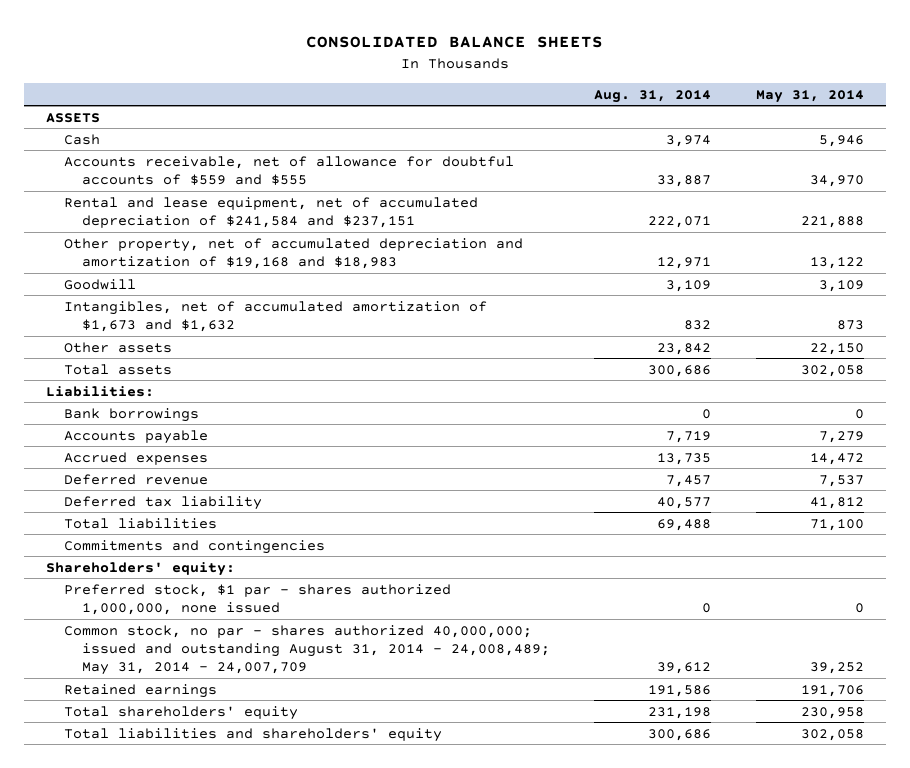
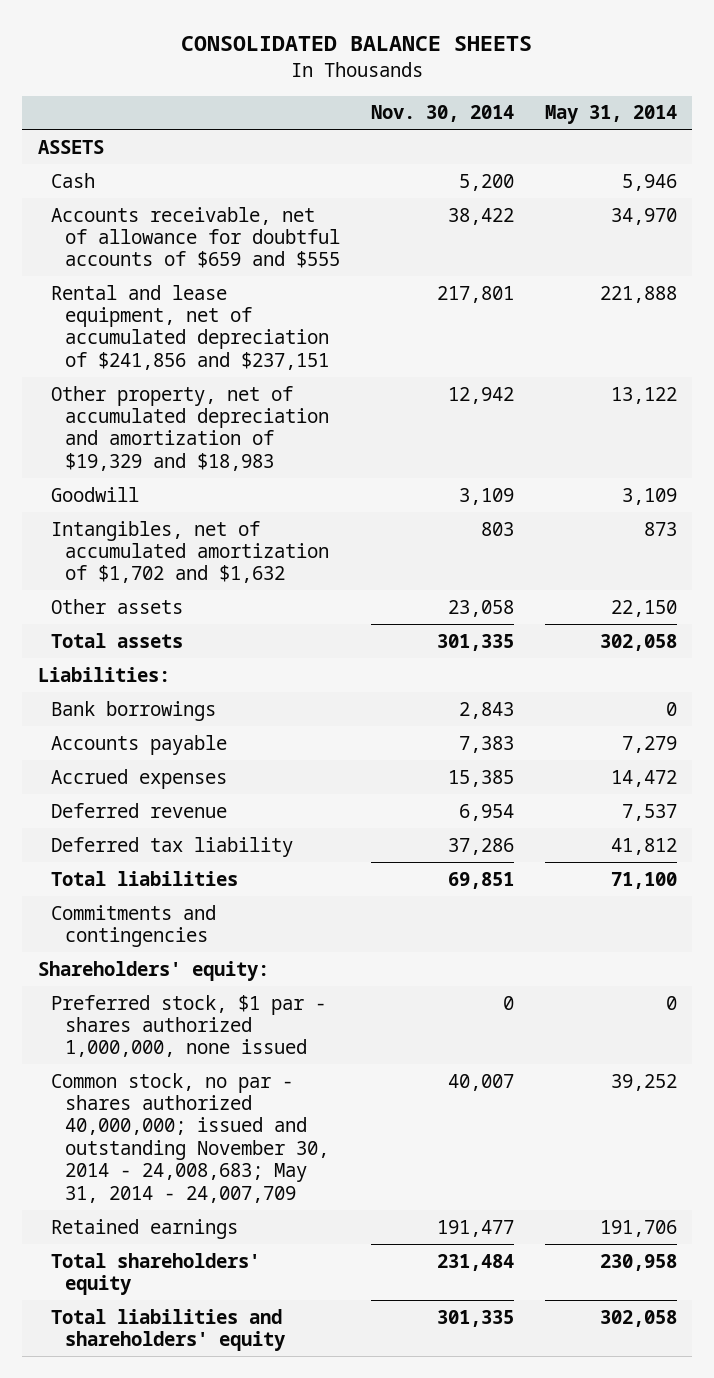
[594,89,712,103] Aug. 31, 2014 -> none
none -> [370,105,514,123] Nov. 30, 2014
[63,155,514,186] Accounts receivable, net of allowance for doubtful accounts of $559 and $555 -> [51,206,340,269] Accounts receivable, net of allowance for doubtful accounts of $659 and $555
[63,196,478,229] Rental and lease equipment, net of accumulated depreciation of $241,584 and $237,151 -> [51,284,329,370] Rental and lease equipment, net of accumulated depreciation of $241,856 and $237,151
[63,237,523,270] Other property, net of accumulated depreciation and amortization of $19,168 and $18,983 -> [51,385,329,471] Other property, net of accumulated depreciation and amortization of $19,329 and $18,983
[63,300,487,333] Intangibles, net of accumulated amortization of $1,673 and $1,632 -> [51,520,329,584] Intangibles, net of accumulated amortization of $1,702 and $1,632
[63,624,550,676] Common stock, no par - shares authorized 40,000,000; issued and outstanding August 31, 2014 - 24,008,489; May 31, 2014 - 24,007,709 -> [51,1072,329,1203] Common stock, no par - shares authorized 40,000,000; issued and outstanding November 30, 2014 - 24,008,683; May 31, 2014 - 24,007,709

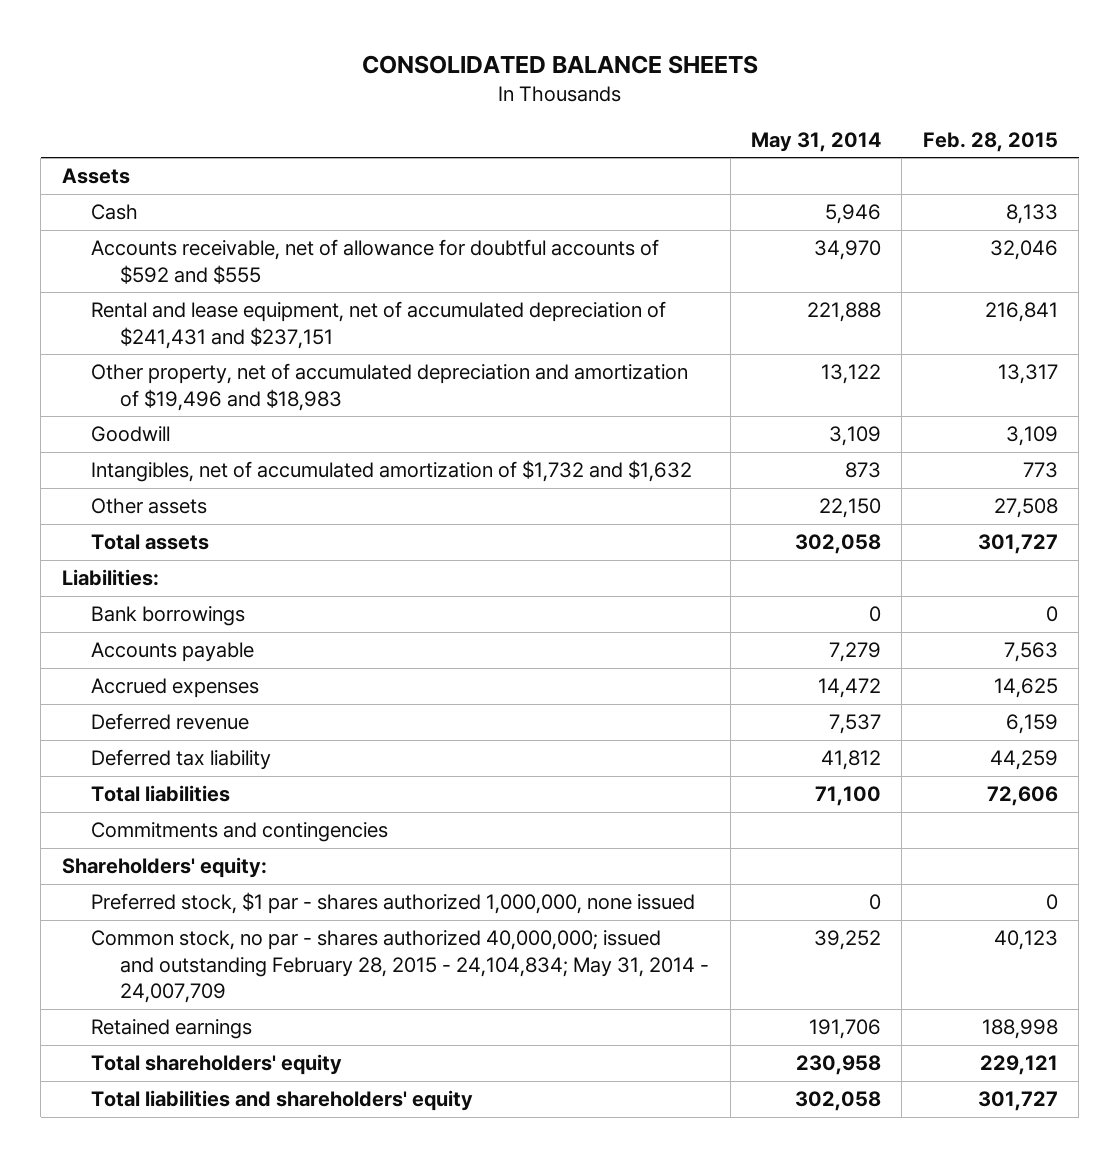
[370,105,514,123] Nov. 30, 2014 -> none
none -> [922,131,1058,152] Feb. 28, 2015
[37,139,104,154] ASSETS -> [61,168,130,185] Assets
[51,206,340,269] Accounts receivable, net of allowance for doubtful accounts of $659 and $555 -> [90,239,659,284] Accounts receivable, net of allowance for doubtful accounts of $592 and $555
[51,284,329,370] Rental and lease equipment, net of accumulated depreciation of $241,856 and $237,151 -> [90,301,666,349] Rental and lease equipment, net of accumulated depreciation of $241,431 and $237,151
[51,385,329,471] Other property, net of accumulated depreciation and amortization of $19,329 and $18,983 -> [90,363,688,411] Other property, net of accumulated depreciation and amortization of $19,496 and $18,983
[51,520,329,584] Intangibles, net of accumulated amortization of $1,702 and $1,632 -> [90,460,692,483] Intangibles, net of accumulated amortization of $1,732 and $1,632
[51,1072,329,1203] Common stock, no par - shares authorized 40,000,000; issued and outstanding November 30, 2014 - 24,008,683; May 31, 2014 - 24,007,709 -> [90,930,710,1003] Common stock, no par - shares authorized 40,000,000; issued and outstanding February 28, 2015 - 24,104,834; May 31, 2014 - 24,007,709

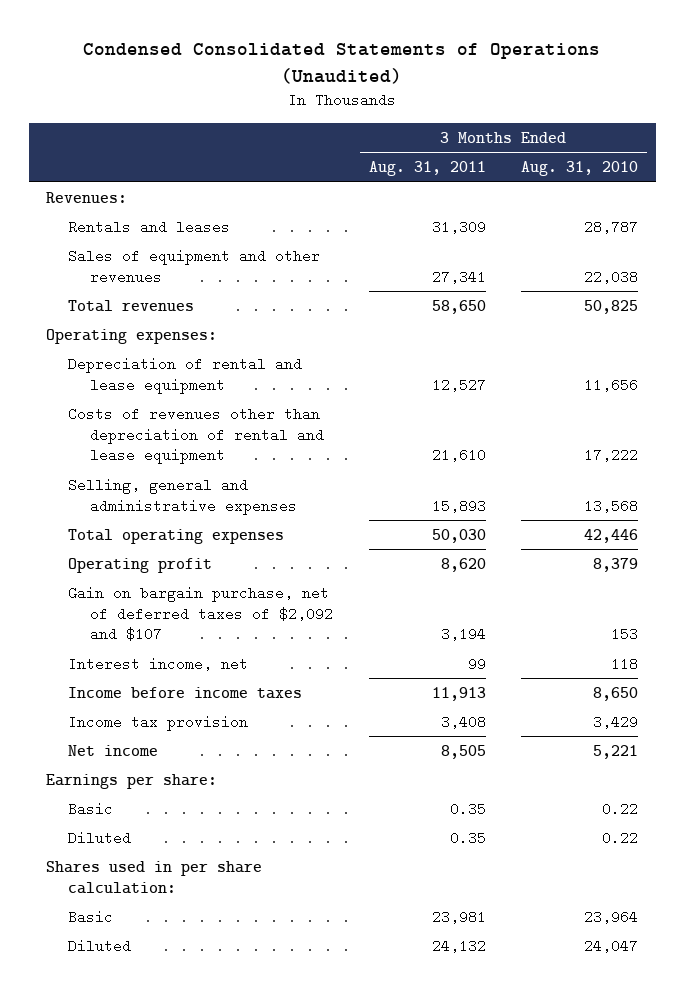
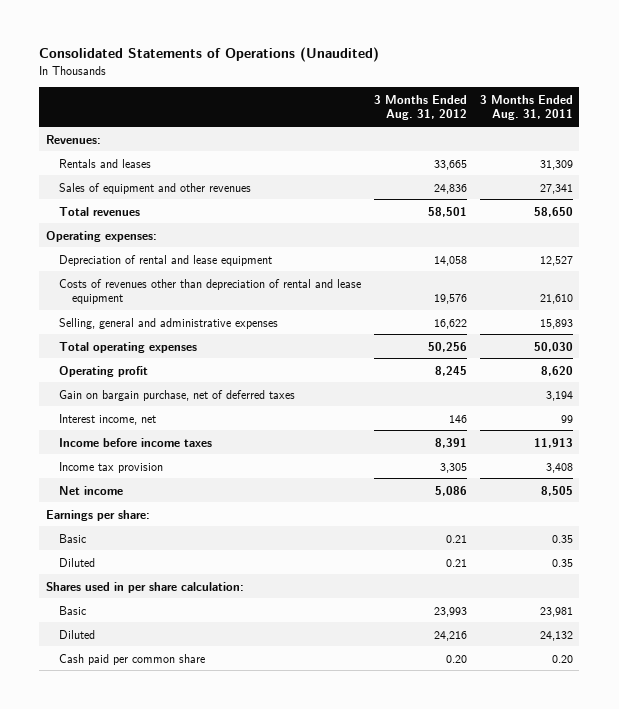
[83,43,601,85] Condensed Consolidated Statements of Operations (Unaudited) -> [39,47,380,63] Consolidated Statements of Operations (Unaudited)
[521,161,639,177] Aug. 31, 2010 -> none
none -> [373,94,467,121] 3 Months Ended Aug. 31, 2012
[68,585,334,642] Gain on bargain purchase, net of deferred taxes of $2,092 and $107 -> [59,389,296,401] Gain on bargain purchase, net of deferred taxes
none -> [59,653,206,665] Cash paid per common share

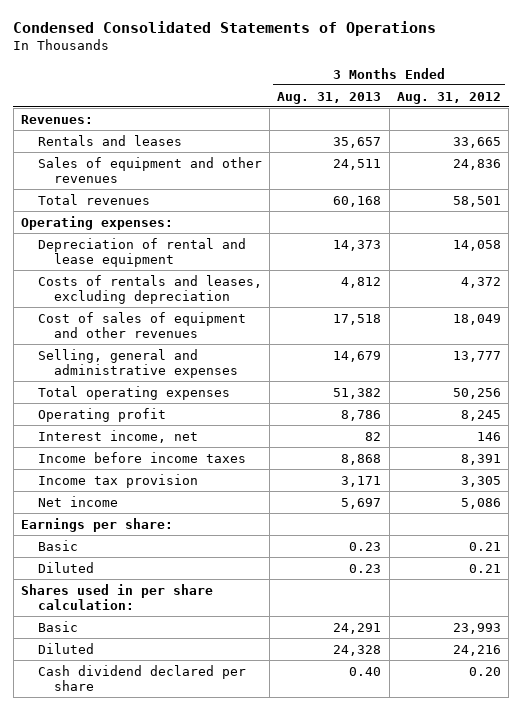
[39,47,380,63] Consolidated Statements of Operations (Unaudited) -> [13,21,437,37] Condensed Consolidated Statements of Operations
[479,94,573,121] 3 Months Ended Aug. 31, 2011 -> none
none -> [277,91,382,104] Aug. 31, 2013
none -> [37,274,262,304] Costs of rentals and leases, excluding depreciation
[59,278,362,305] Costs of revenues other than depreciation of rental and lease equipment -> [37,311,246,338] Cost of sales of equipment and other revenues
[433,294,467,305] 19,576 -> [453,313,502,325] 18,049
[433,318,467,329] 16,622 -> [453,350,502,362] 13,777
[59,389,296,401] Gain on bargain purchase, net of deferred taxes -> none
[59,653,206,665] Cash paid per common share -> none
none -> [37,664,246,691] Cash dividend declared per share

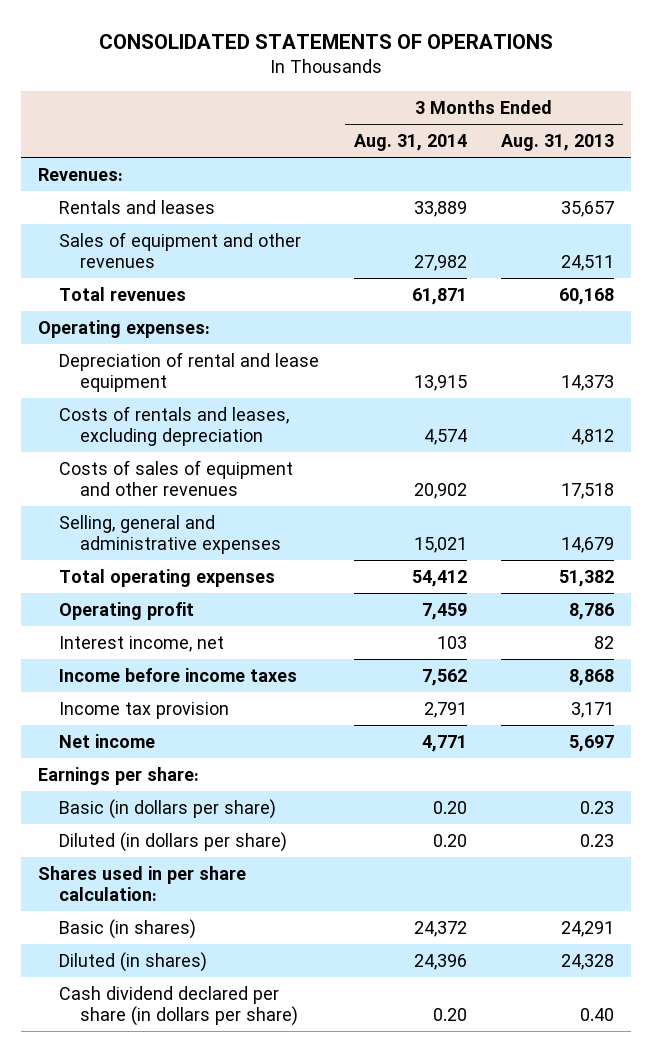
[13,21,437,37] Condensed Consolidated Statements of Operations -> [98,33,553,49] CONSOLIDATED STATEMENTS OF OPERATIONS
[397,91,502,104] Aug. 31, 2012 -> none
none -> [353,133,467,151] Aug. 31, 2014
[37,311,246,338] Cost of sales of equipment and other revenues -> [59,459,294,497] Costs of sales of equipment and other revenues
[37,539,78,551] Basic -> [59,798,277,819] Basic (in dollars per share)
[37,561,94,573] Diluted -> [59,831,288,852] Diluted (in dollars per share)
[37,620,78,632] Basic -> [59,918,197,939] Basic (in shares)
[37,642,94,654] Diluted -> [59,951,208,972] Diluted (in shares)
[37,664,246,691] Cash dividend declared per share -> [59,985,299,1027] Cash dividend declared per share (in dollars per share)

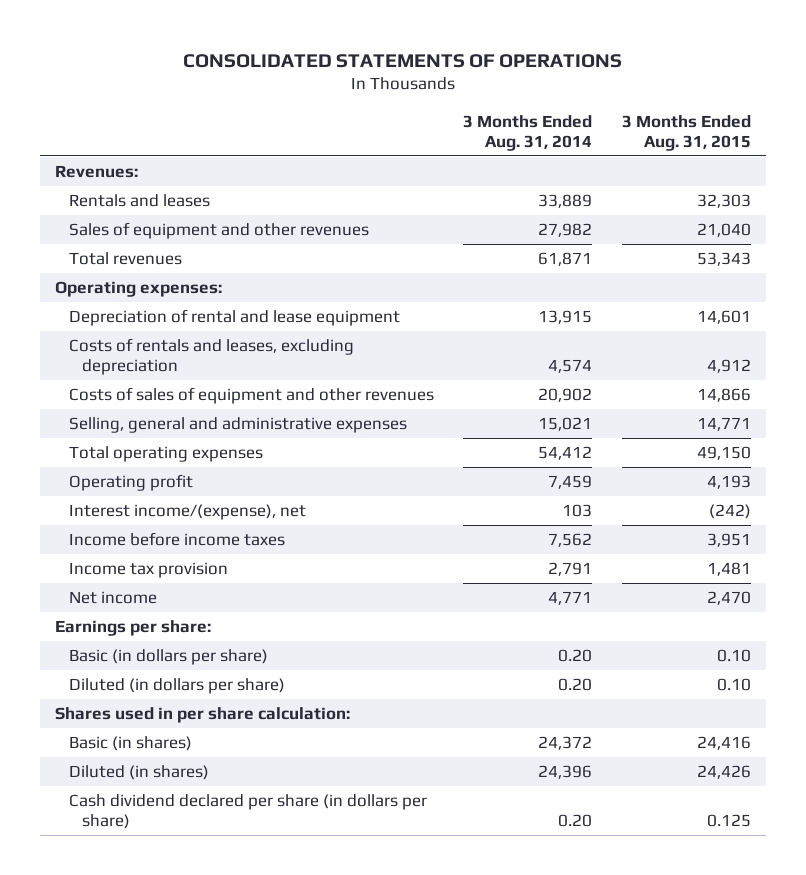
[500,133,614,151] Aug. 31, 2013 -> none
none -> [622,114,752,151] 3 Months Ended Aug. 31, 2015
[59,635,225,652] Interest income, net -> [68,504,306,521] Interest income/(expense), net

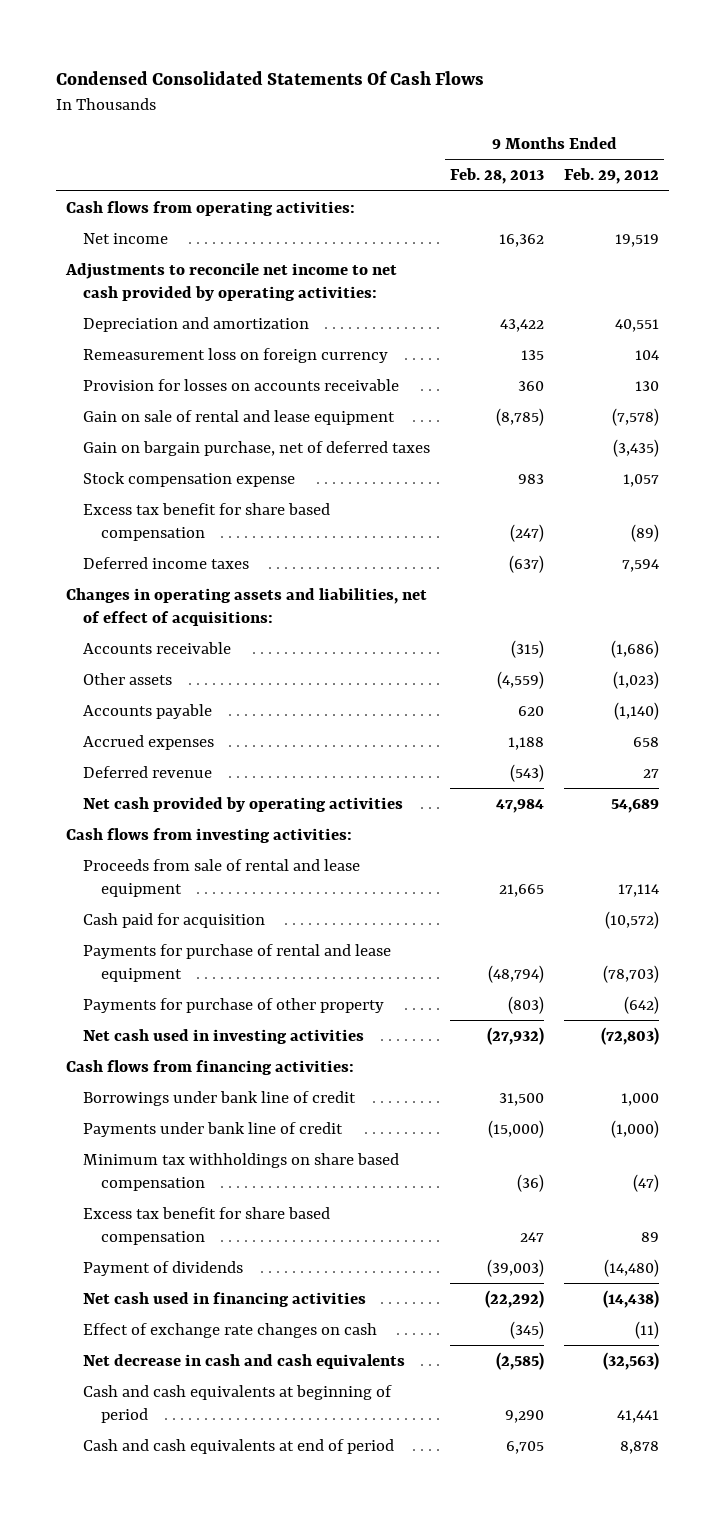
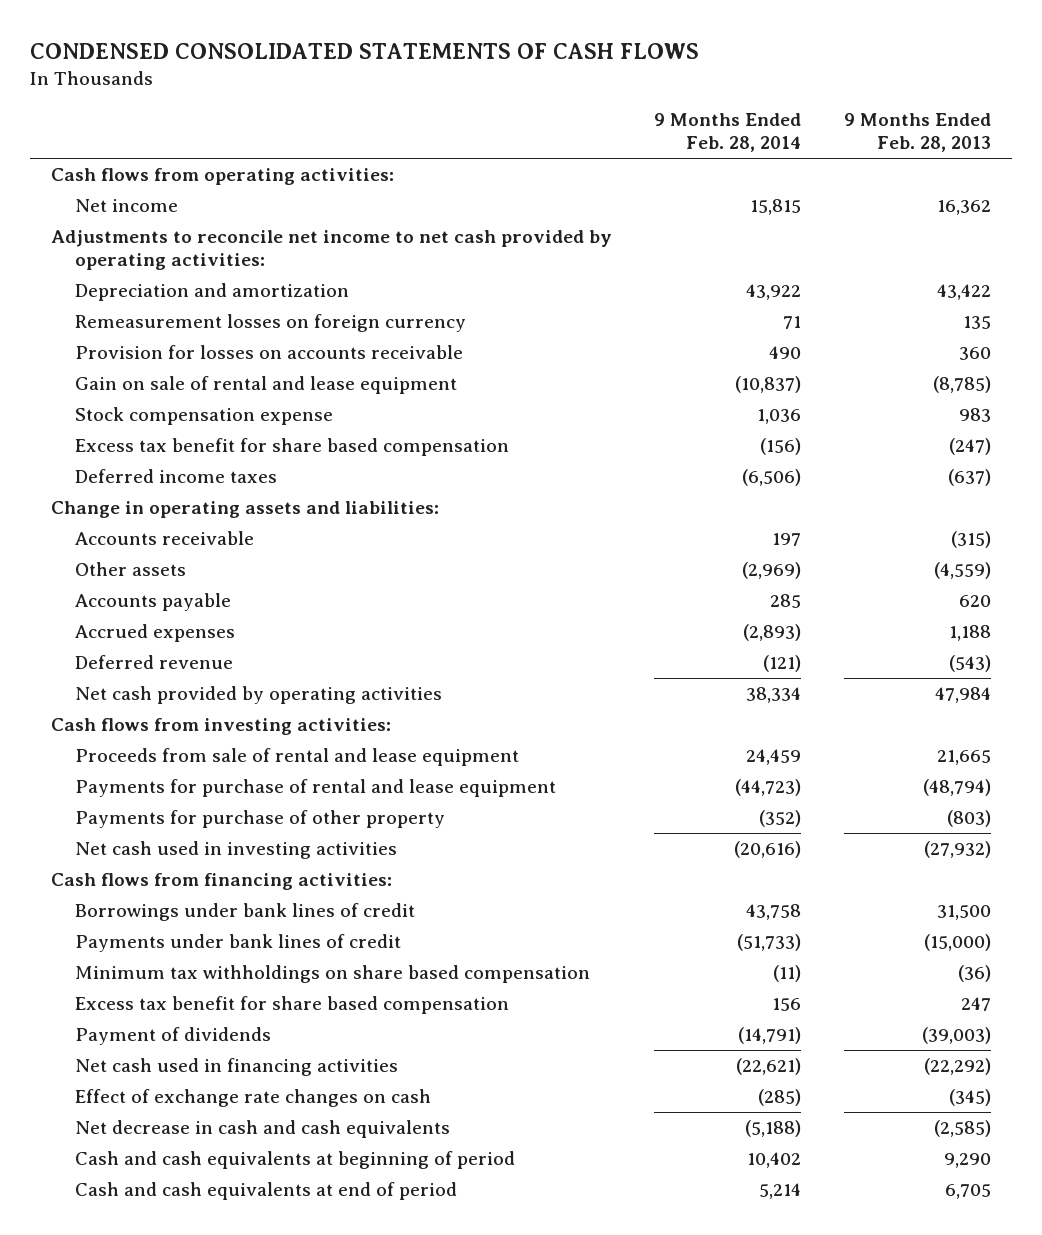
[56,70,485,85] Condensed Consolidated Statements Of Cash Flows -> [29,43,699,60] CONDENSED CONSOLIDATED STATEMENTS OF CASH FLOWS
[563,168,659,185] Feb. 29, 2012 -> none
none -> [654,113,802,153] 9 Months Ended Feb. 28, 2014
[83,347,389,363] Remeasurement loss on foreign currency -> [75,314,467,333] Remeasurement losses on foreign currency
[83,440,431,456] Gain on bargain purchase, net of deferred taxes -> none
[66,587,428,627] Changes in operating assets and liabilities, net of effect of acquisitions: -> [50,501,439,519] Change in operating assets and liabilities:
[83,912,266,928] Cash paid for acquisition -> none
[83,1090,357,1106] Borrowings under bank line of credit -> [75,903,416,922] Borrowings under bank lines of credit
[83,1121,344,1137] Payments under bank line of credit -> [75,934,402,953] Payments under bank lines of credit

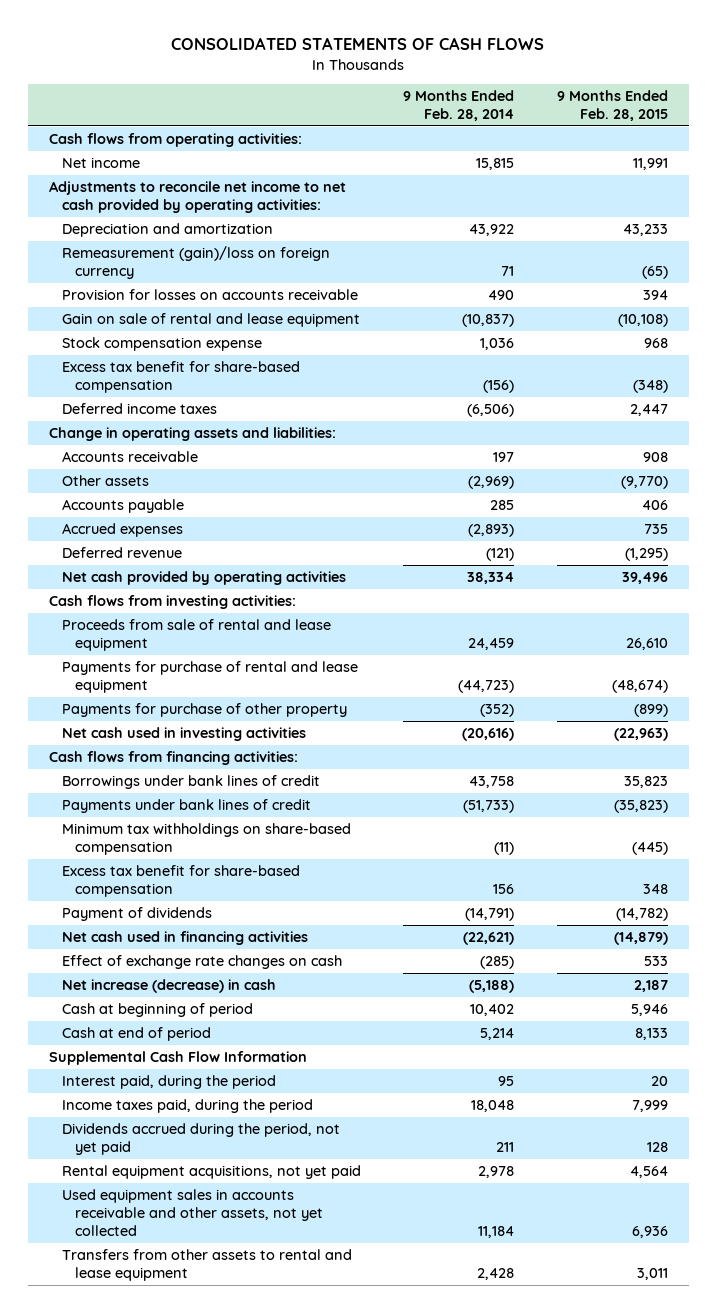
[29,43,699,60] CONDENSED CONSOLIDATED STATEMENTS OF CASH FLOWS -> [171,37,545,51] CONSOLIDATED STATEMENTS OF CASH FLOWS
[844,113,992,153] 9 Months Ended Feb. 28, 2013 -> none
none -> [556,90,668,121] 9 Months Ended Feb. 28, 2015
[75,314,467,333] Remeasurement losses on foreign currency -> [61,246,330,280] Remeasurement (gain)/loss on foreign currency
[75,438,510,457] Excess tax benefit for share based compensation -> [61,361,300,394] Excess tax benefit for share-based compensation
[75,965,591,984] Minimum tax withholdings on share based compensation -> [61,823,351,856] Minimum tax withholdings on share-based compensation
[75,996,510,1015] Excess tax benefit for share based compensation -> [61,865,300,898] Excess tax benefit for share-based compensation
[75,1120,451,1139] Net decrease in cash and cash equivalents -> [61,979,276,994] Net increase (decrease) in cash
[75,1151,516,1170] Cash and cash equivalents at beginning of period -> [61,1003,253,1018] Cash at beginning of period
[75,1182,458,1201] Cash and cash equivalents at end of period -> [61,1027,211,1042] Cash at end of period
none -> [48,1051,307,1066] Supplemental Cash Flow Information
none -> [61,1075,276,1090] Interest paid, during the period
none -> [61,1099,313,1114] Income taxes paid, during the period
none -> [61,1123,340,1156] Dividends accrued during the period, not yet paid
none -> [61,1165,361,1180] Rental equipment acquisitions, not yet paid
none -> [61,1189,324,1236] Used equipment sales in accounts receivable and other assets, not yet collected
none -> [61,1249,352,1282] Transfers from other assets to rental and lease equipment

